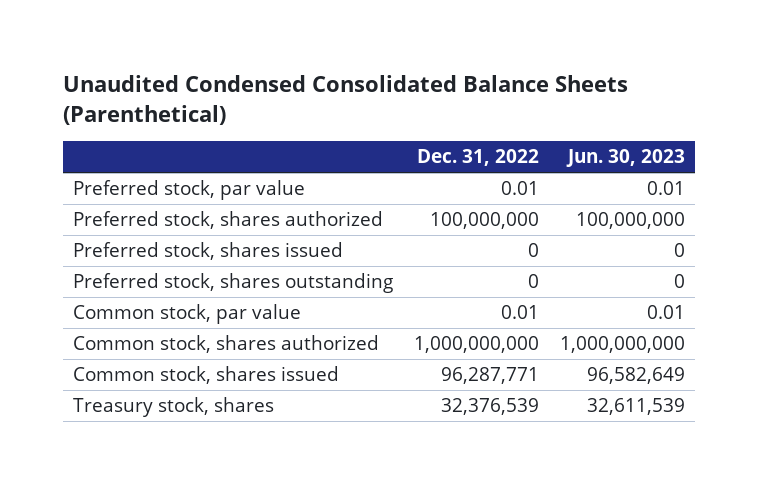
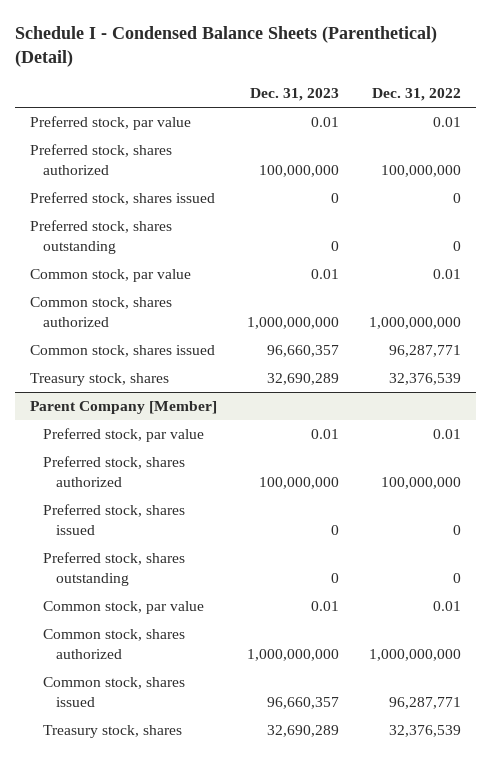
[63,75,629,125] Unaudited Condensed Consolidated Balance Sheets (Parenthetical) -> [14,25,437,68] Schedule I - Condensed Balance Sheets (Parenthetical) (Detail)
[565,149,685,168] Jun. 30, 2023 -> none
none -> [249,88,339,102] Dec. 31, 2023
none -> [29,401,217,415] Parent Company [Member]
none -> [42,428,204,443] Preferred stock, par value
none -> [42,456,185,487] Preferred stock, shares authorized
none -> [42,504,185,535] Preferred stock, shares issued
none -> [42,552,185,586] Preferred stock, shares outstanding
none -> [42,601,204,615] Common stock, par value
none -> [42,629,185,659] Common stock, shares authorized
none -> [42,677,185,707] Common stock, shares issued
none -> [42,725,182,739] Treasury stock, shares

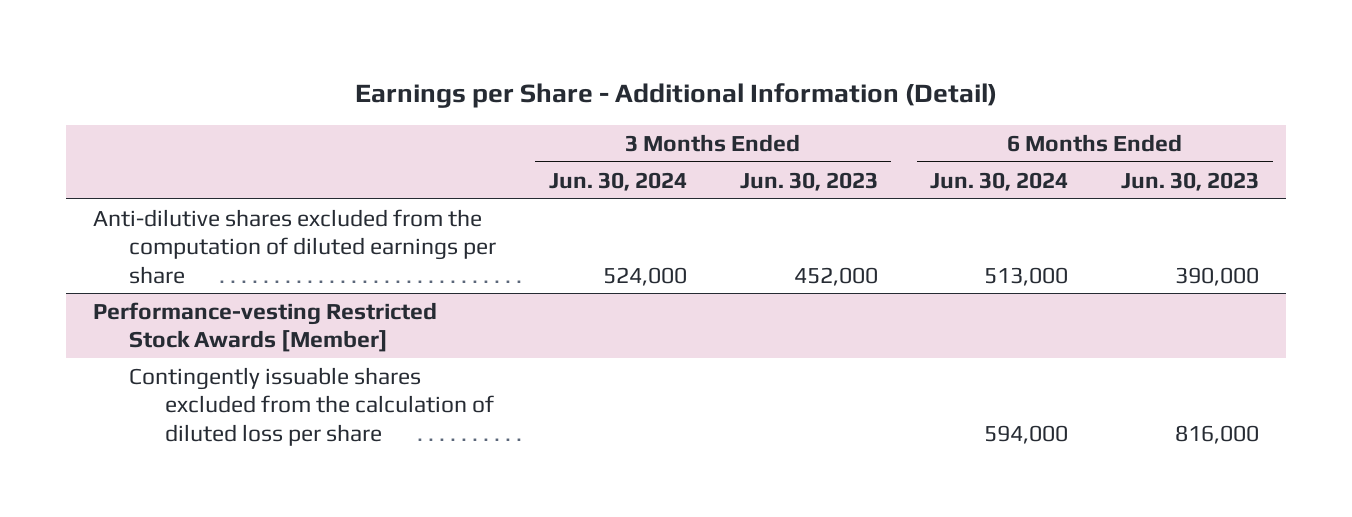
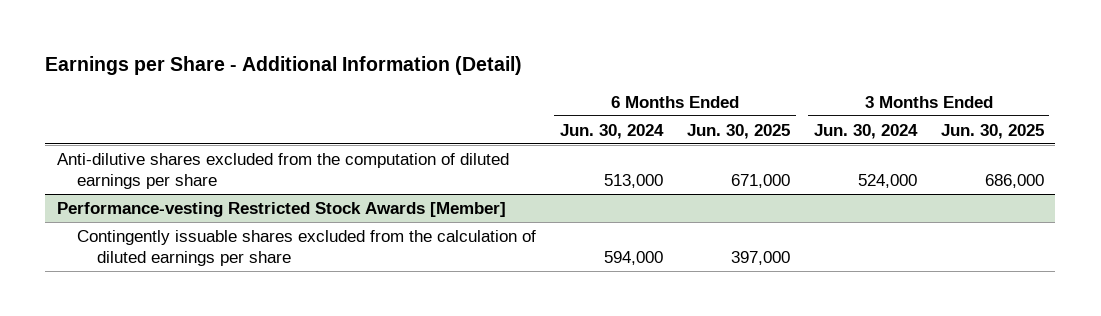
[739,171,878,191] Jun. 30, 2023 -> none
[1121,171,1260,191] Jun. 30, 2023 -> none
none -> [686,123,790,139] Jun. 30, 2025
none -> [940,123,1044,139] Jun. 30, 2025
[128,366,494,446] Contingently issuable shares excluded from the calculation of diluted loss per share -> [77,229,537,266] Contingently issuable shares excluded from the calculation of diluted earnings per share

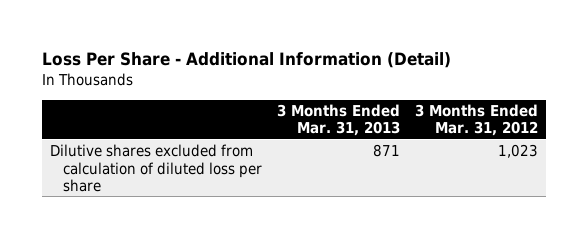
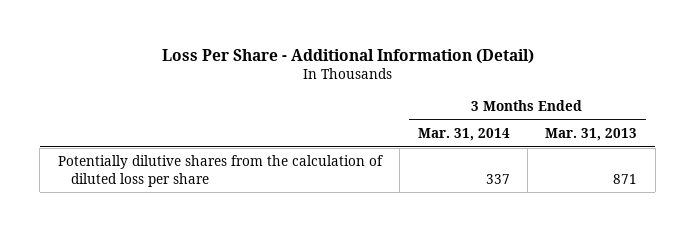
[415,104,539,137] 3 Months Ended Mar. 31, 2012 -> none
none -> [417,127,510,141] Mar. 31, 2014
[49,144,262,192] Dilutive shares excluded from calculation of diluted loss per share -> [57,155,383,187] Potentially dilutive shares from the calculation of diluted loss per share

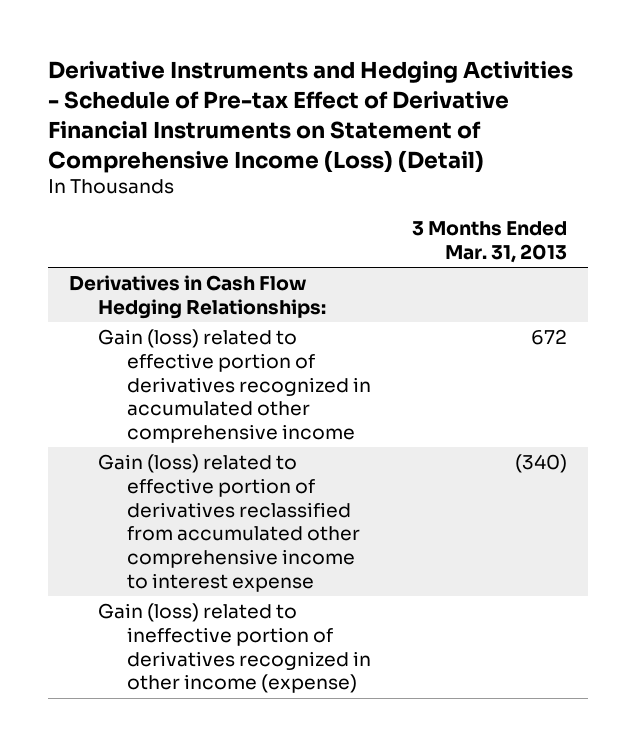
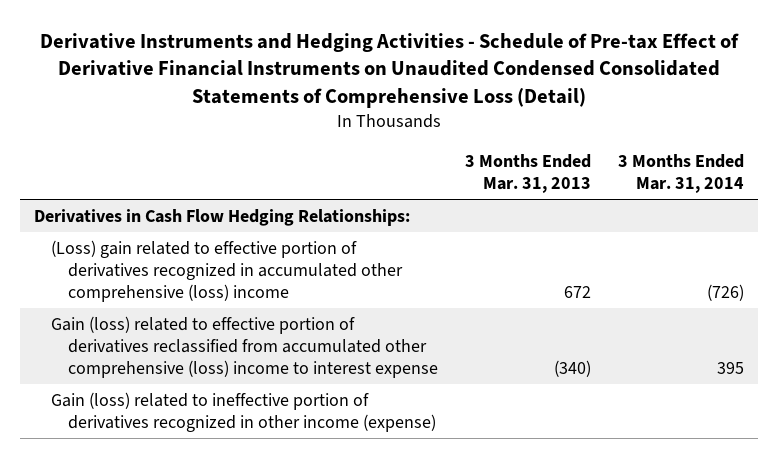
[48,61,574,173] Derivative Instruments and Hedging Activities - Schedule of Pre-tax Effect of Derivative Financial Instruments on Statement of Comprehensive Income (Loss) (Detail) -> [40,32,740,108] Derivative Instruments and Hedging Activities - Schedule of Pre-tax Effect of Derivative Financial Instruments on Unaudited Condensed Consolidated Statements of Comprehensive Loss (Detail)
none -> [618,153,745,193] 3 Months Ended Mar. 31, 2014
[98,329,372,443] Gain (loss) related to effective portion of derivatives recognized in accumulated other comprehensive income -> [50,240,404,302] (Loss) gain related to effective portion of derivatives recognized in accumulated other comprehensive (loss) income
[98,454,361,592] Gain (loss) related to effective portion of derivatives reclassified from accumulated other comprehensive income to interest expense -> [50,316,439,378] Gain (loss) related to effective portion of derivatives reclassified from accumulated other comprehensive (loss) income to interest expense

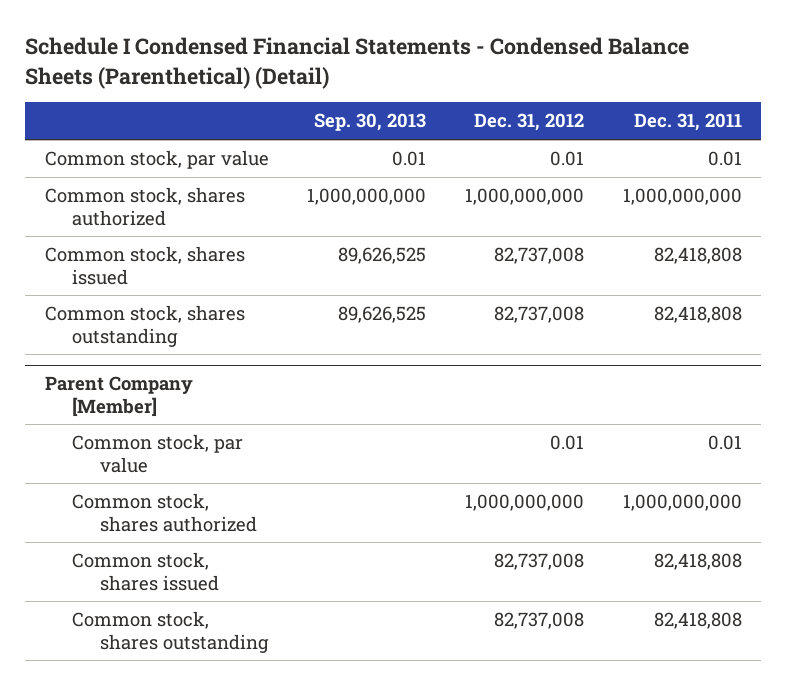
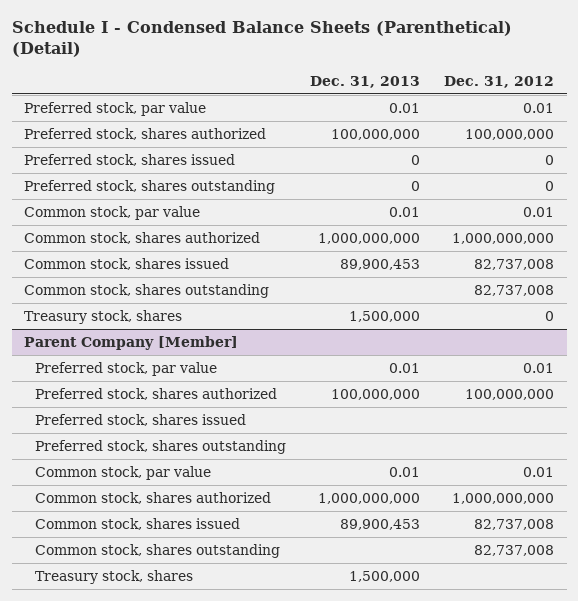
[25,37,690,89] Schedule I Condensed Financial Statements - Condensed Balance Sheets (Parenthetical) (Detail) -> [11,21,512,58] Schedule I - Condensed Balance Sheets (Parenthetical) (Detail)
[314,113,427,132] Sep. 30, 2013 -> none
[633,113,742,132] Dec. 31, 2011 -> none
none -> [310,75,421,88] Dec. 31, 2013
none -> [23,101,206,116] Preferred stock, par value
none -> [23,127,266,140] Preferred stock, shares authorized
none -> [23,153,235,166] Preferred stock, shares issued
none -> [23,179,275,194] Preferred stock, shares outstanding
none -> [23,309,182,324] Treasury stock, shares
none -> [35,361,218,376] Preferred stock, par value
none -> [35,387,278,400] Preferred stock, shares authorized
none -> [35,413,247,426] Preferred stock, shares issued
none -> [35,439,287,454] Preferred stock, shares outstanding
none -> [35,569,194,584] Treasury stock, shares

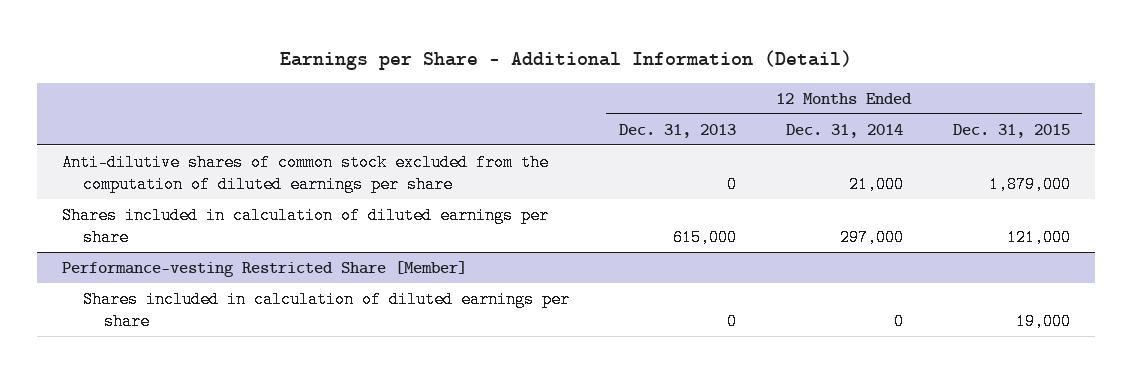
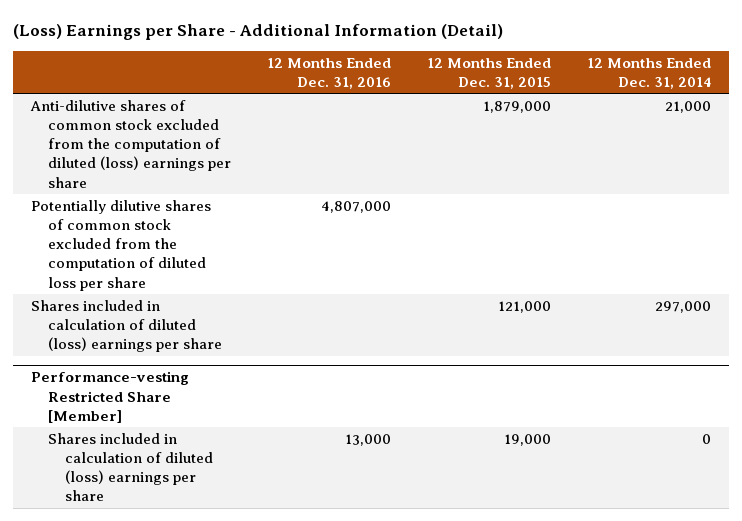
[280,49,853,70] Earnings per Share - Additional Information (Detail) -> [13,24,504,41] (Loss) Earnings per Share - Additional Information (Detail)
[618,123,736,138] Dec. 31, 2013 -> none
none -> [267,57,392,89] 12 Months Ended Dec. 31, 2016
[62,154,550,193] Anti-dilutive shares of common stock excluded from the computation of diluted earnings per share -> [30,99,232,188] Anti-dilutive shares of common stock excluded from the computation of diluted (loss) earnings per share
none -> [31,199,212,291] Potentially dilutive shares of common stock excluded from the computation of diluted loss per share
[62,207,550,246] Shares included in calculation of diluted earnings per share -> [31,299,223,353] Shares included in calculation of diluted (loss) earnings per share
[82,291,570,330] Shares included in calculation of diluted earnings per share -> [48,432,214,502] Shares included in calculation of diluted (loss) earnings per share

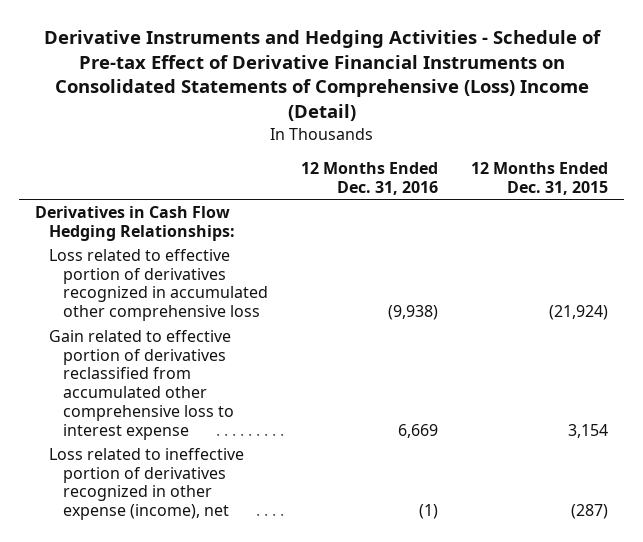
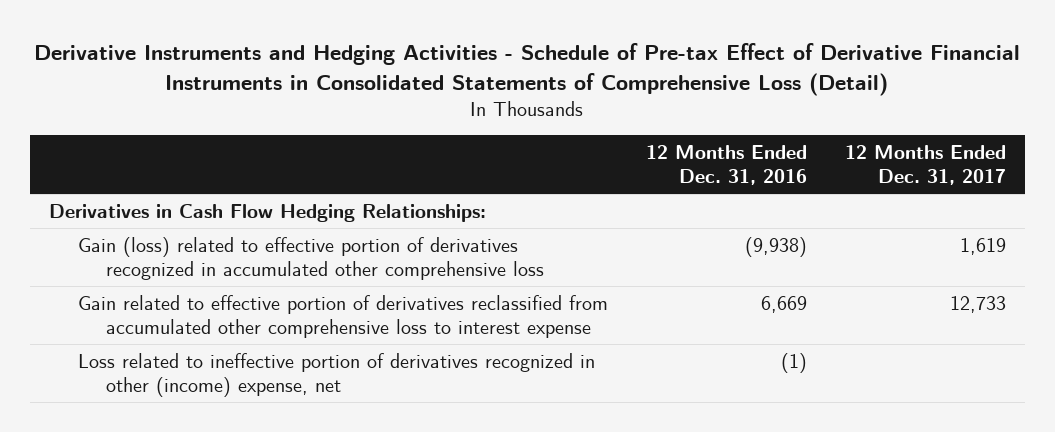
[43,29,601,122] Derivative Instruments and Hedging Activities - Schedule of Pre-tax Effect of Derivative Financial Instruments on Consolidated Statements of Comprehensive (Loss) Income (Detail) -> [34,42,1021,96] Derivative Instruments and Hedging Activities - Schedule of Pre-tax Effect of Derivative Financial Instruments in Consolidated Statements of Comprehensive Loss (Detail)
[470,162,608,195] 12 Months Ended Dec. 31, 2015 -> none
none -> [844,144,1006,186] 12 Months Ended Dec. 31, 2017
[49,249,268,322] Loss related to effective portion of derivatives recognized in accumulated other comprehensive loss -> [77,236,545,280] Gain (loss) related to effective portion of derivatives recognized in accumulated other comprehensive loss
[49,448,245,521] Loss related to ineffective portion of derivatives recognized in other expense (income), net -> [77,352,595,397] Loss related to ineffective portion of derivatives recognized in other (income) expense, net

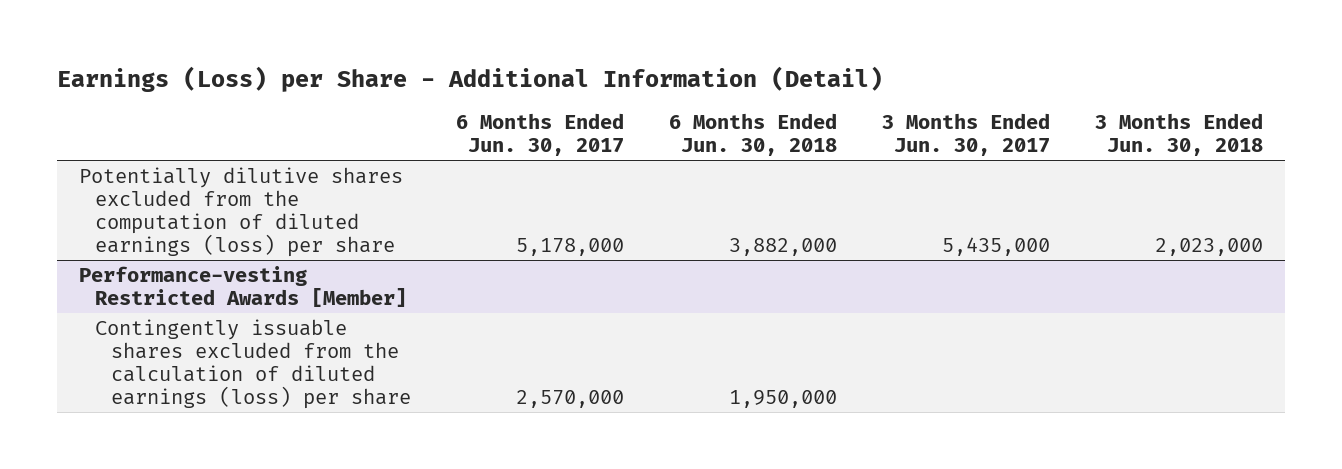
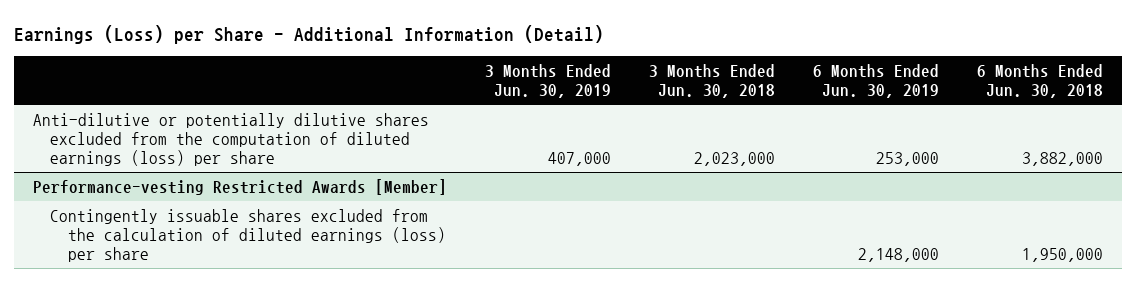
[456,112,625,157] 6 Months Ended Jun. 30, 2017 -> none
[882,112,1051,157] 3 Months Ended Jun. 30, 2017 -> none
none -> [484,63,611,99] 3 Months Ended Jun. 30, 2019
none -> [812,63,939,99] 6 Months Ended Jun. 30, 2019
[78,166,403,258] Potentially dilutive shares excluded from the computation of diluted earnings (loss) per share -> [32,112,429,167] Anti-dilutive or potentially dilutive shares excluded from the computation of diluted earnings (loss) per share

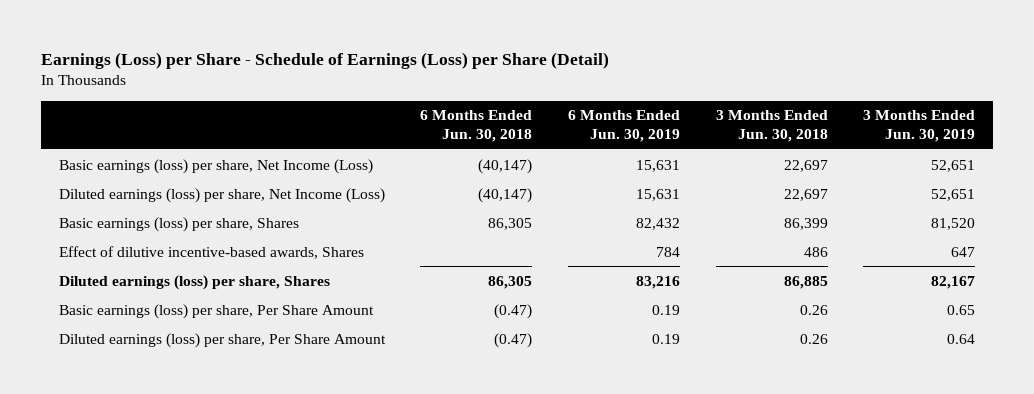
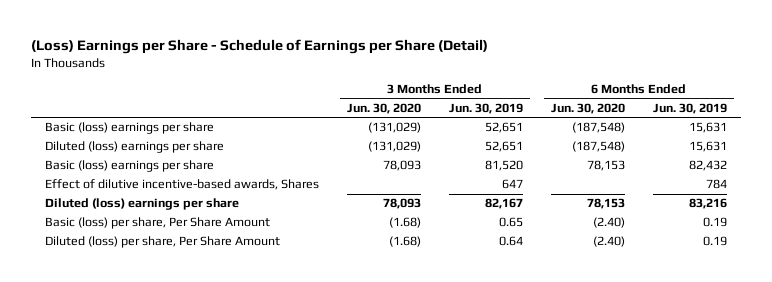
[40,51,609,69] Earnings (Loss) per Share - Schedule of Earnings (Loss) per Share (Detail) -> [30,39,488,55] (Loss) Earnings per Share - Schedule of Earnings per Share (Detail)
[420,110,533,143] 6 Months Ended Jun. 30, 2018 -> none
[715,110,828,143] 3 Months Ended Jun. 30, 2018 -> none
none -> [346,103,421,115] Jun. 30, 2020
none -> [550,103,625,115] Jun. 30, 2020
[58,158,373,174] Basic earnings (loss) per share, Net Income (Loss) -> [44,122,214,135] Basic (loss) earnings per share
[58,187,385,203] Diluted earnings (loss) per share, Net Income (Loss) -> [44,141,224,154] Diluted (loss) earnings per share
[58,216,299,232] Basic earnings (loss) per share, Shares -> [44,160,214,173] Basic (loss) earnings per share
[58,274,330,290] Diluted earnings (loss) per share, Shares -> [44,198,239,211] Diluted (loss) earnings per share
[58,303,374,319] Basic earnings (loss) per share, Per Share Amount -> [44,217,270,230] Basic (loss) per share, Per Share Amount
[58,332,386,348] Diluted earnings (loss) per share, Per Share Amount -> [44,236,280,249] Diluted (loss) per share, Per Share Amount

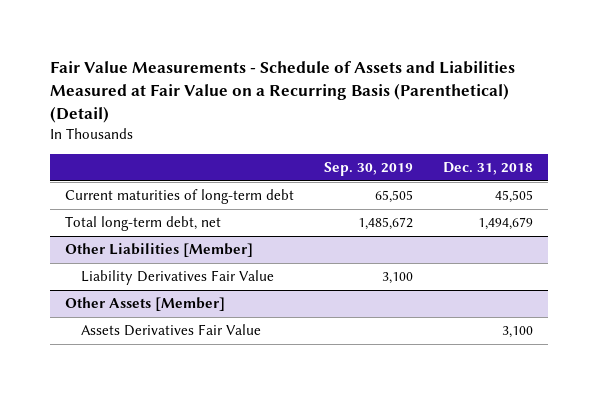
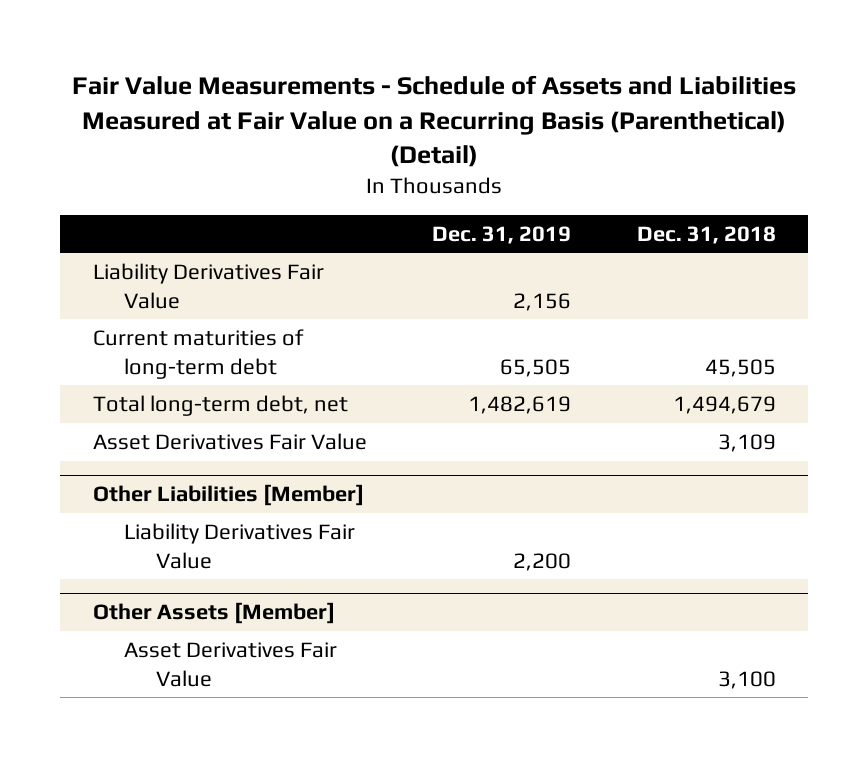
[323,162,413,177] Sep. 30, 2019 -> none
none -> [432,225,572,244] Dec. 31, 2019
none -> [92,262,324,309] Liability Derivatives Fair Value
none -> [92,432,367,450] Asset Derivatives Fair Value
[80,324,261,337] Assets Derivatives Fair Value -> [124,641,338,687] Asset Derivatives Fair Value

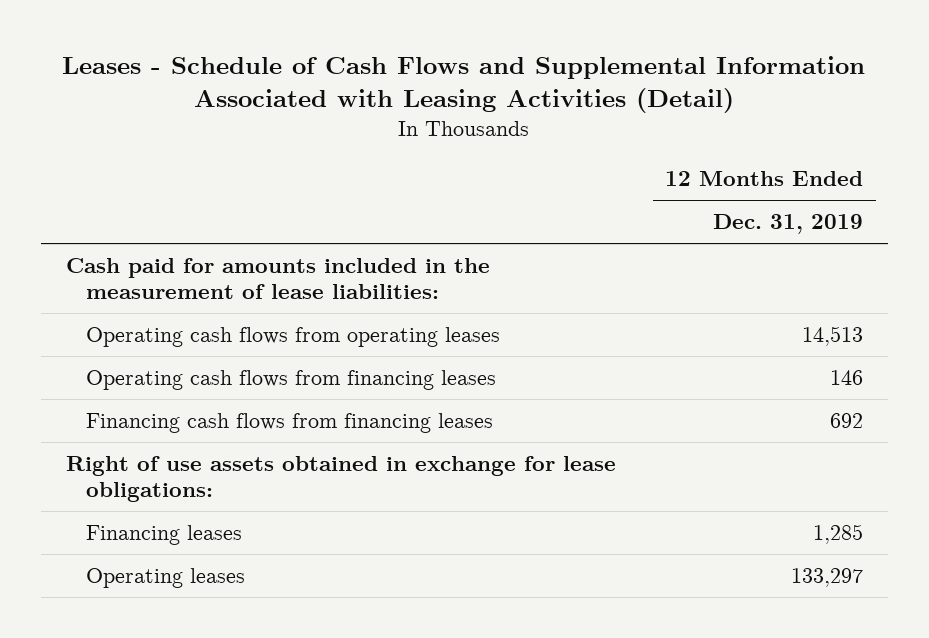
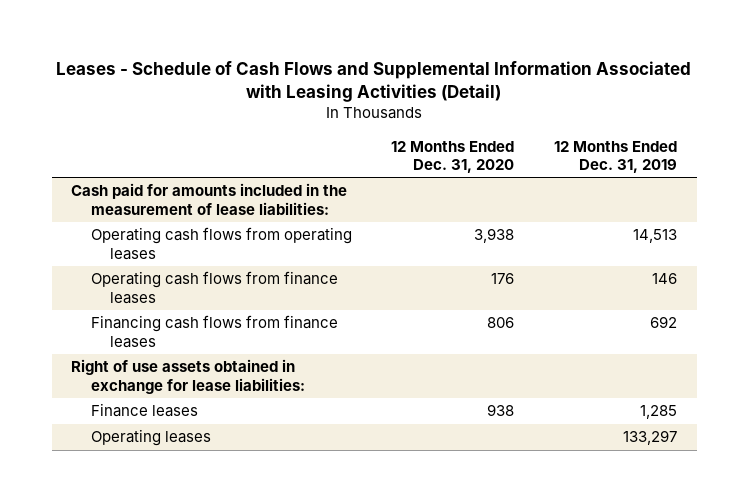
none -> [391,140,515,174] 12 Months Ended Dec. 31, 2020
[85,369,496,390] Operating cash flows from financing leases -> [90,271,338,304] Operating cash flows from finance leases
[85,412,493,433] Financing cash flows from financing leases -> [90,315,338,348] Financing cash flows from finance leases
[65,455,616,503] Right of use assets obtained in exchange for lease obligations: -> [71,359,305,394] Right of use assets obtained in exchange for lease liabilities:
[85,524,242,545] Financing leases -> [90,403,198,418] Finance leases

